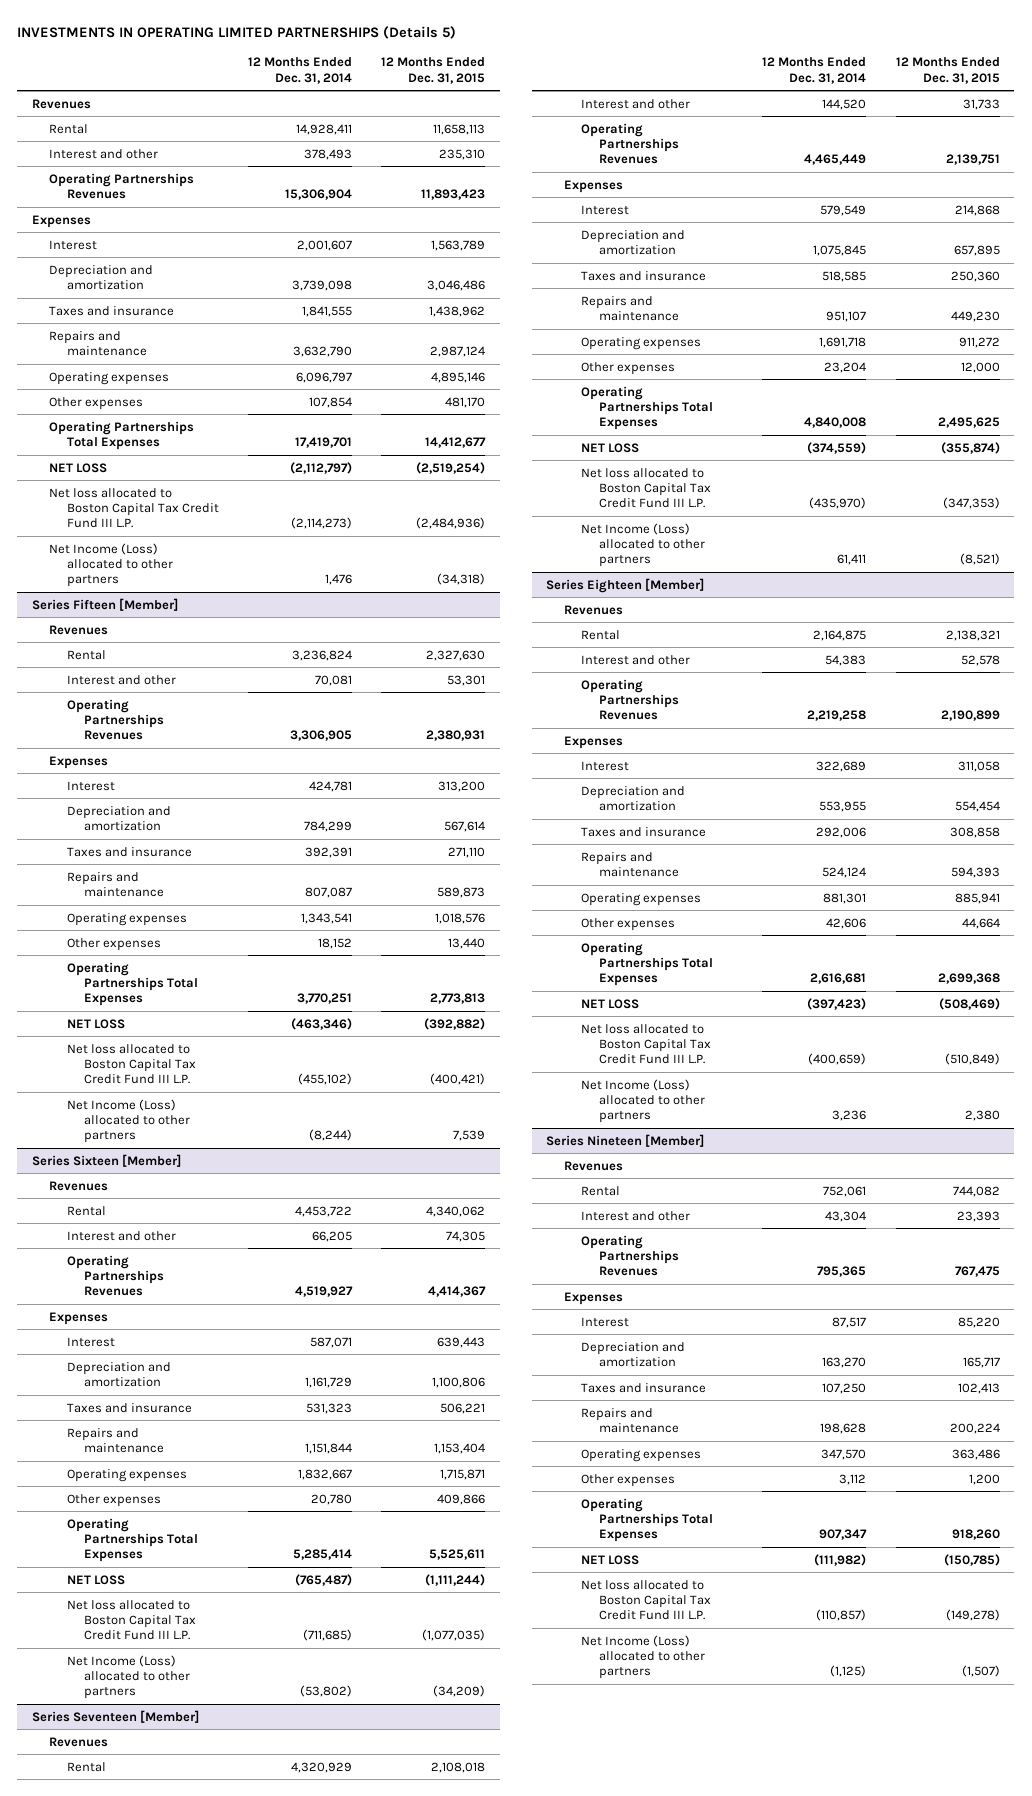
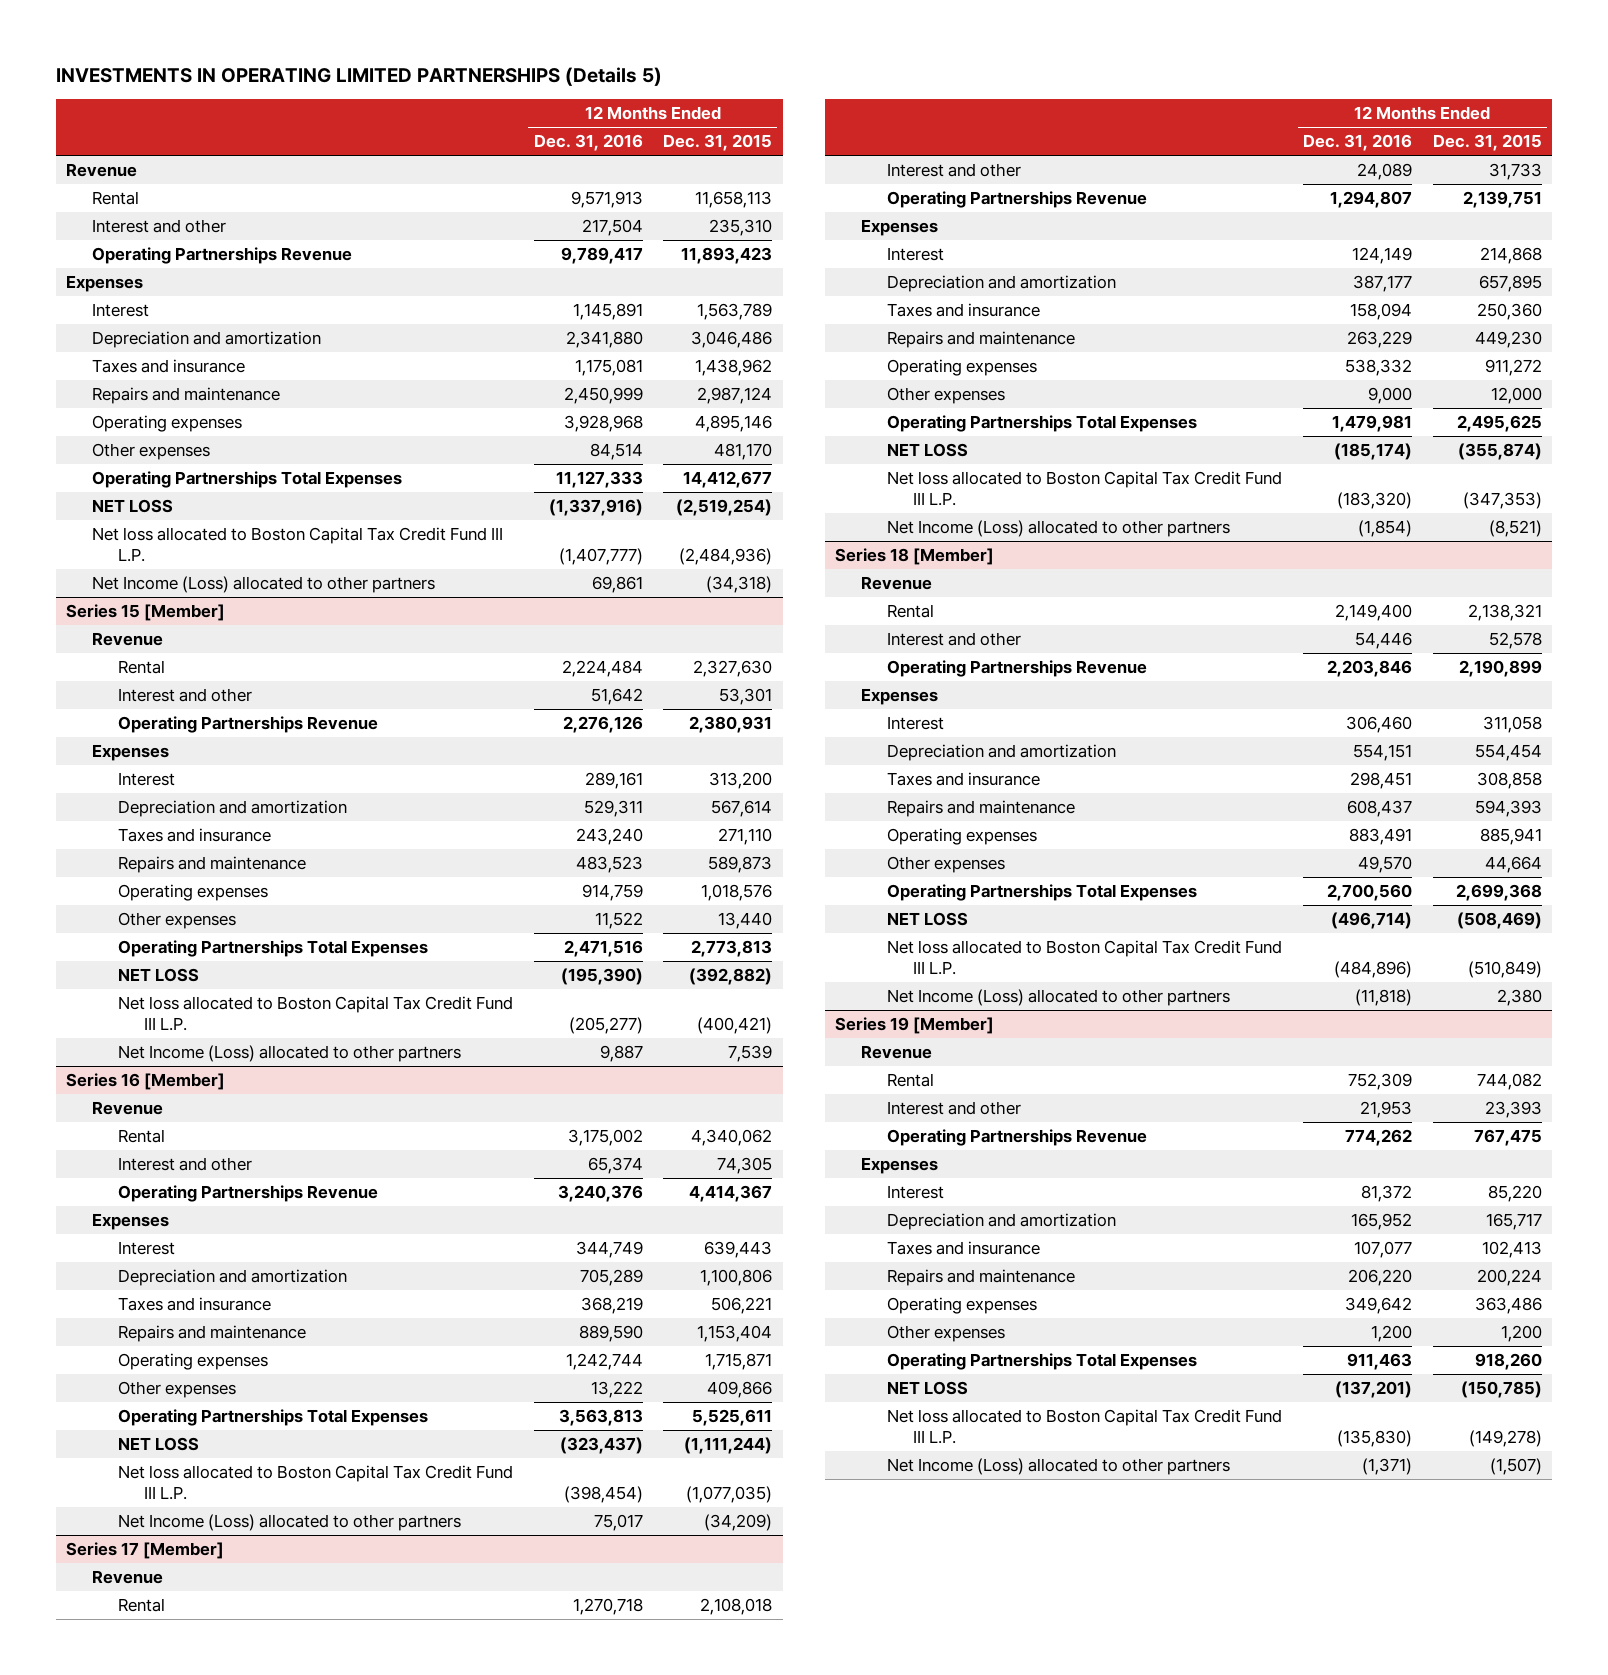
[247,57,352,84] 12 Months Ended Dec. 31, 2014 -> none
none -> [533,134,643,152] Dec. 31, 2016
[31,98,91,109] Revenues -> [66,163,138,178] Revenue
[49,172,195,199] Operating Partnerships Revenues -> [91,247,352,265] Operating Partnerships Revenue
[31,597,178,611] Series Fifteen [Member] -> [66,604,226,622] Series 15 [Member]
[49,624,109,635] Revenues -> [91,632,163,647] Revenue
[66,698,164,741] Operating Partnerships Revenues -> [117,716,378,734] Operating Partnerships Revenue
[31,1153,181,1167] Series Sixteen [Member] -> [66,1073,226,1091] Series 16 [Member]
[49,1180,109,1191] Revenues -> [91,1101,163,1116] Revenue
[66,1254,164,1297] Operating Partnerships Revenues -> [117,1185,378,1203] Operating Partnerships Revenue
[31,1709,199,1723] Series Seventeen [Member] -> [66,1542,225,1560] Series 17 [Member]
[49,1736,109,1747] Revenues -> [91,1570,163,1585] Revenue
[581,122,679,165] Operating Partnerships Revenues -> [887,191,1148,209] Operating Partnerships Revenue
[546,577,705,593] Series Eighteen [Member] -> [835,548,995,566] Series 18 [Member]
[563,604,623,615] Revenues -> [861,576,933,591] Revenue
[581,678,679,721] Operating Partnerships Revenues -> [887,660,1148,678] Operating Partnerships Revenue
[546,1133,705,1147] Series Nineteen [Member] -> [835,1017,995,1035] Series 19 [Member]
[563,1160,623,1171] Revenues -> [861,1045,933,1060] Revenue
[581,1234,679,1277] Operating Partnerships Revenues -> [887,1129,1148,1147] Operating Partnerships Revenue

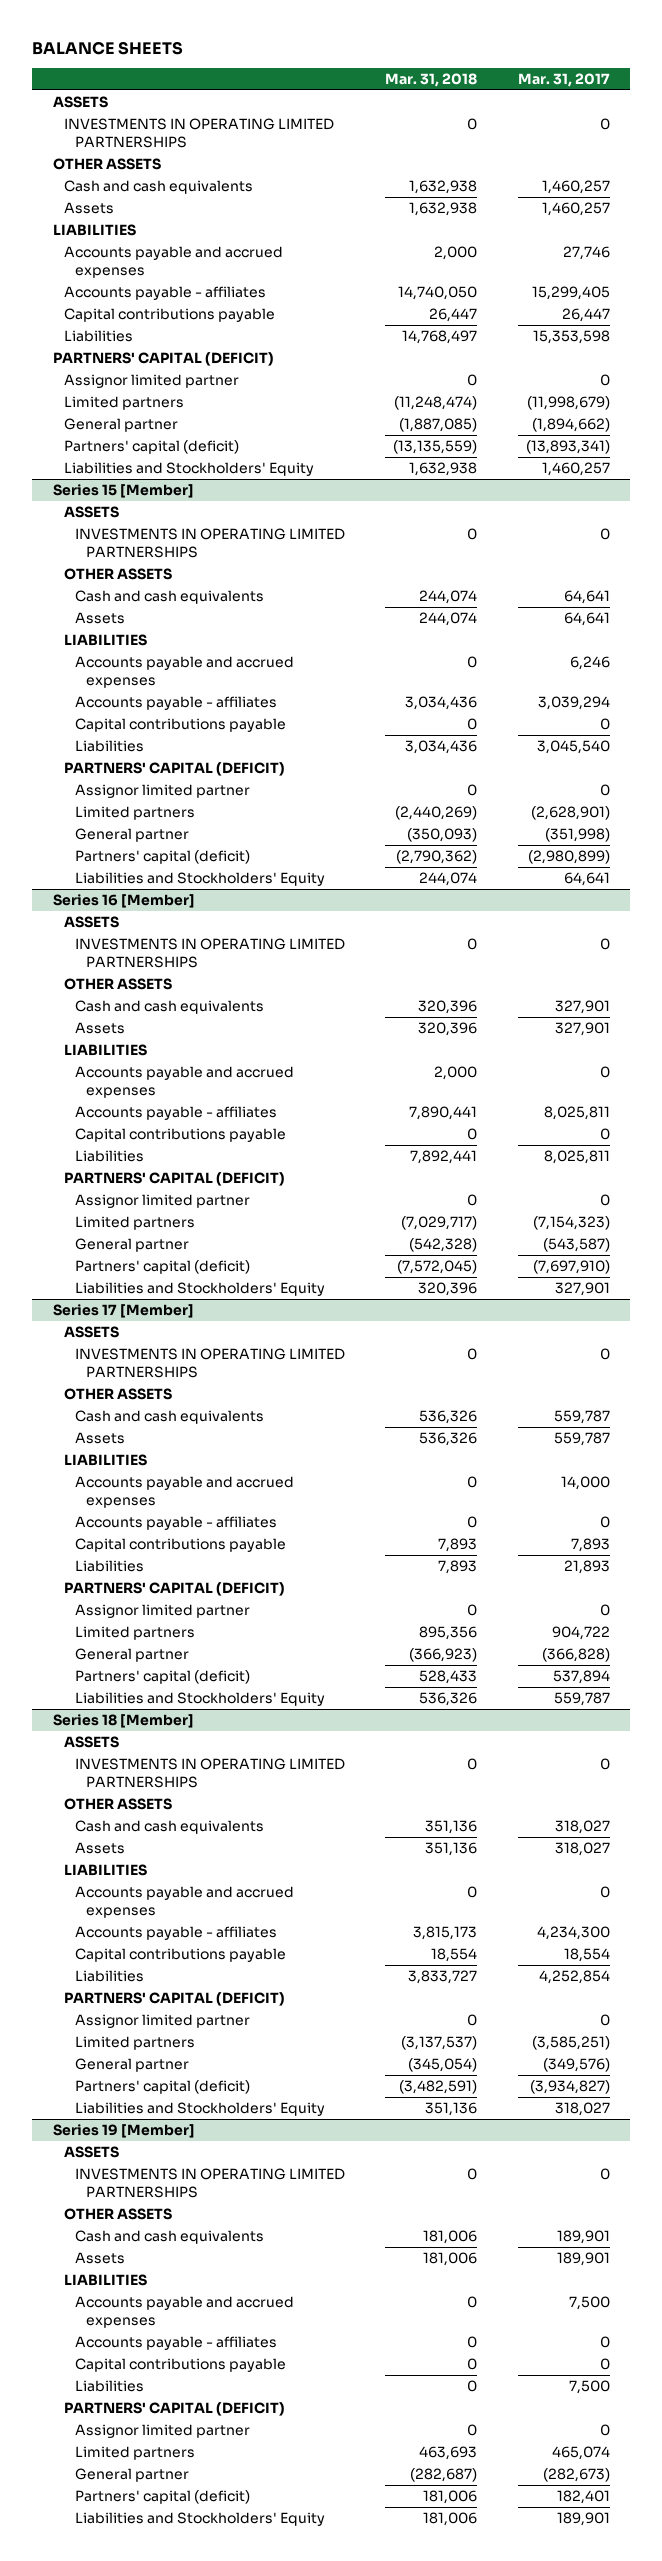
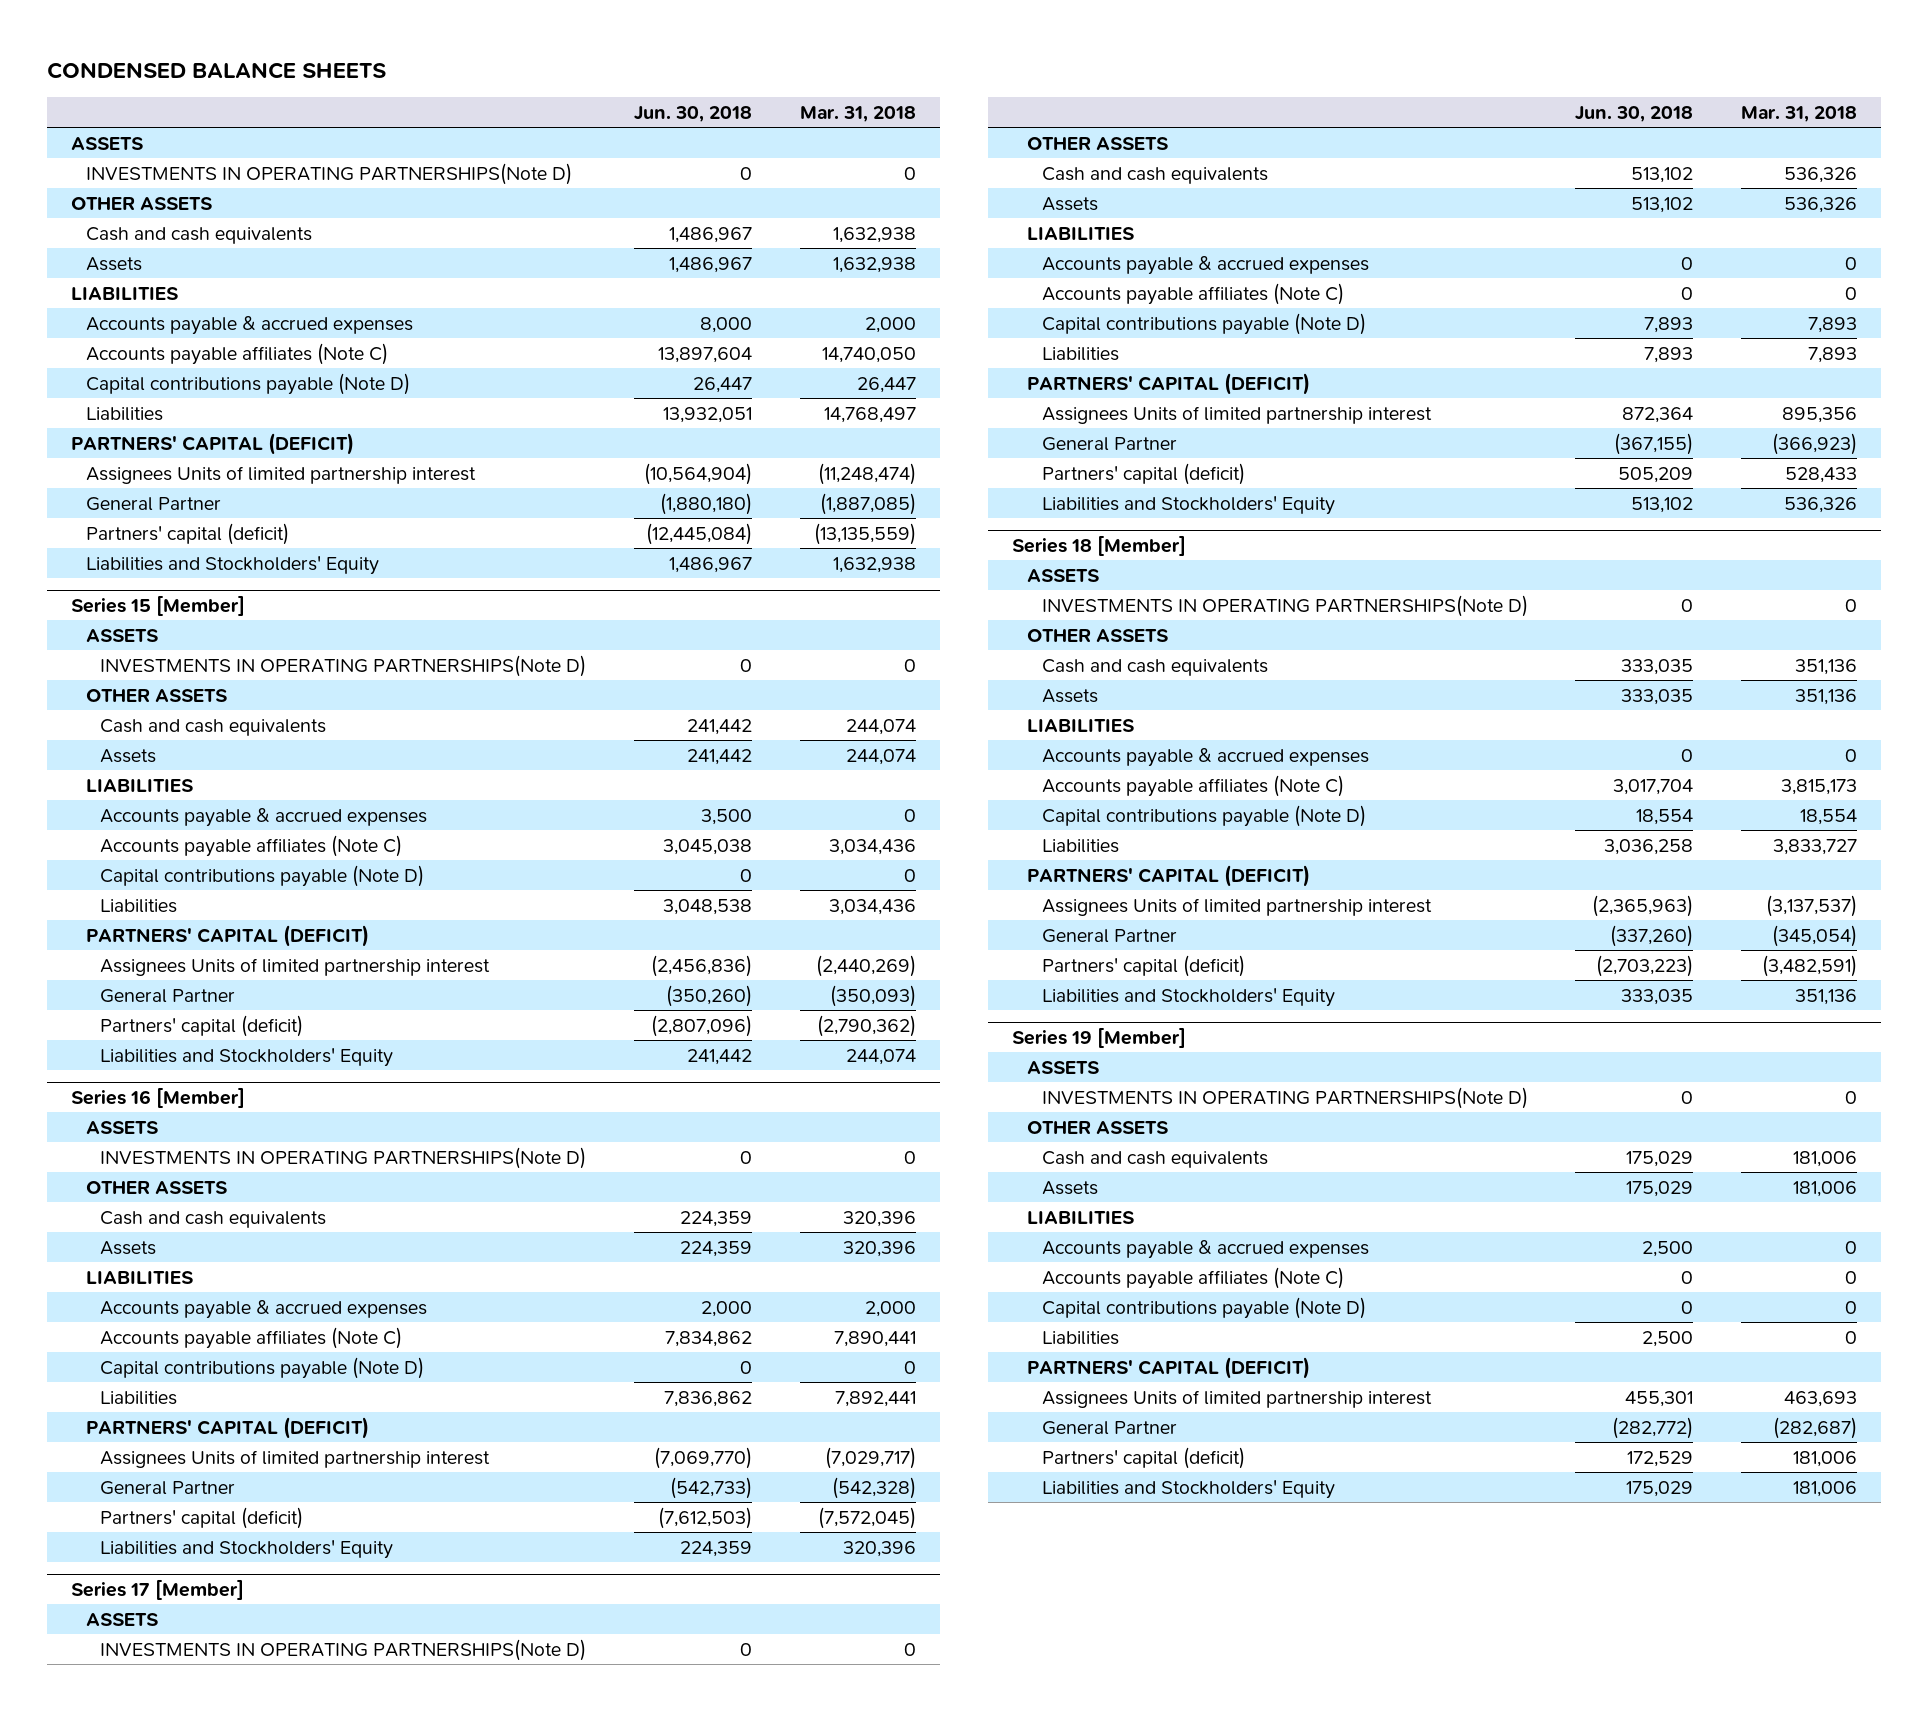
[32,41,184,56] BALANCE SHEETS -> [47,61,387,79] CONDENSED BALANCE SHEETS
[517,72,610,87] Mar. 31, 2017 -> none
none -> [634,105,753,122] Jun. 30, 2018
[63,117,334,148] INVESTMENTS IN OPERATING LIMITED PARTNERSHIPS -> [85,162,572,185] INVESTMENTS IN OPERATING PARTNERSHIPS(Note D)
[63,245,283,278] Accounts payable and accrued expenses -> [85,315,413,335] Accounts payable & accrued expenses
[63,285,266,300] Accounts payable - affiliates -> [85,342,388,365] Accounts payable affiliates (Note C)
[63,307,275,322] Capital contributions payable -> [85,372,410,395] Capital contributions payable (Note D)
[63,373,239,388] Assignor limited partner -> none
[63,395,184,410] Limited partners -> [85,465,476,484] Assignees Units of limited partnership interest
[63,417,178,432] General partner -> [85,496,221,511] General Partner
[75,527,346,558] INVESTMENTS IN OPERATING LIMITED PARTNERSHIPS -> [100,654,587,677] INVESTMENTS IN OPERATING PARTNERSHIPS(Note D)
[75,655,295,688] Accounts payable and accrued expenses -> [100,807,428,827] Accounts payable & accrued expenses
[75,695,278,710] Accounts payable - affiliates -> [100,834,403,857] Accounts payable affiliates (Note C)
[75,717,287,732] Capital contributions payable -> [100,864,425,887] Capital contributions payable (Note D)
[75,783,251,798] Assignor limited partner -> none
[75,805,196,820] Limited partners -> [100,957,491,976] Assignees Units of limited partnership interest
[75,827,190,842] General partner -> [100,988,236,1003] General Partner
[75,937,346,968] INVESTMENTS IN OPERATING LIMITED PARTNERSHIPS -> [100,1146,587,1169] INVESTMENTS IN OPERATING PARTNERSHIPS(Note D)
[75,1065,295,1098] Accounts payable and accrued expenses -> [100,1299,428,1319] Accounts payable & accrued expenses
[75,1105,278,1120] Accounts payable - affiliates -> [100,1326,403,1349] Accounts payable affiliates (Note C)
[75,1127,287,1142] Capital contributions payable -> [100,1356,425,1379] Capital contributions payable (Note D)
[75,1193,251,1208] Assignor limited partner -> none
[75,1215,196,1230] Limited partners -> [100,1449,491,1468] Assignees Units of limited partnership interest
[75,1237,190,1252] General partner -> [100,1480,236,1495] General Partner
[75,1347,346,1378] INVESTMENTS IN OPERATING LIMITED PARTNERSHIPS -> [100,1638,587,1661] INVESTMENTS IN OPERATING PARTNERSHIPS(Note D)
[75,1475,295,1508] Accounts payable and accrued expenses -> [1041,255,1369,275] Accounts payable & accrued expenses
[75,1515,278,1530] Accounts payable - affiliates -> [1041,282,1344,305] Accounts payable affiliates (Note C)
[75,1537,287,1552] Capital contributions payable -> [1041,312,1366,335] Capital contributions payable (Note D)
[75,1603,251,1618] Assignor limited partner -> none
[75,1625,196,1640] Limited partners -> [1041,405,1432,424] Assignees Units of limited partnership interest
[75,1647,190,1662] General partner -> [1041,436,1177,451] General Partner
[75,1757,346,1788] INVESTMENTS IN OPERATING LIMITED PARTNERSHIPS -> [1041,594,1528,617] INVESTMENTS IN OPERATING PARTNERSHIPS(Note D)
[75,1885,295,1918] Accounts payable and accrued expenses -> [1041,747,1369,767] Accounts payable & accrued expenses
[75,1925,278,1940] Accounts payable - affiliates -> [1041,774,1344,797] Accounts payable affiliates (Note C)
[75,1947,287,1962] Capital contributions payable -> [1041,804,1366,827] Capital contributions payable (Note D)
[75,2013,251,2028] Assignor limited partner -> none
[75,2035,196,2050] Limited partners -> [1041,897,1432,916] Assignees Units of limited partnership interest
[75,2057,190,2072] General partner -> [1041,928,1177,943] General Partner
[75,2167,346,2198] INVESTMENTS IN OPERATING LIMITED PARTNERSHIPS -> [1041,1086,1528,1109] INVESTMENTS IN OPERATING PARTNERSHIPS(Note D)
[75,2295,295,2328] Accounts payable and accrued expenses -> [1041,1239,1369,1259] Accounts payable & accrued expenses
[75,2335,278,2350] Accounts payable - affiliates -> [1041,1266,1344,1289] Accounts payable affiliates (Note C)
[75,2357,287,2372] Capital contributions payable -> [1041,1296,1366,1319] Capital contributions payable (Note D)
[75,2423,251,2438] Assignor limited partner -> none
[75,2445,196,2460] Limited partners -> [1041,1389,1432,1408] Assignees Units of limited partnership interest
[75,2467,190,2482] General partner -> [1041,1420,1177,1435] General Partner

